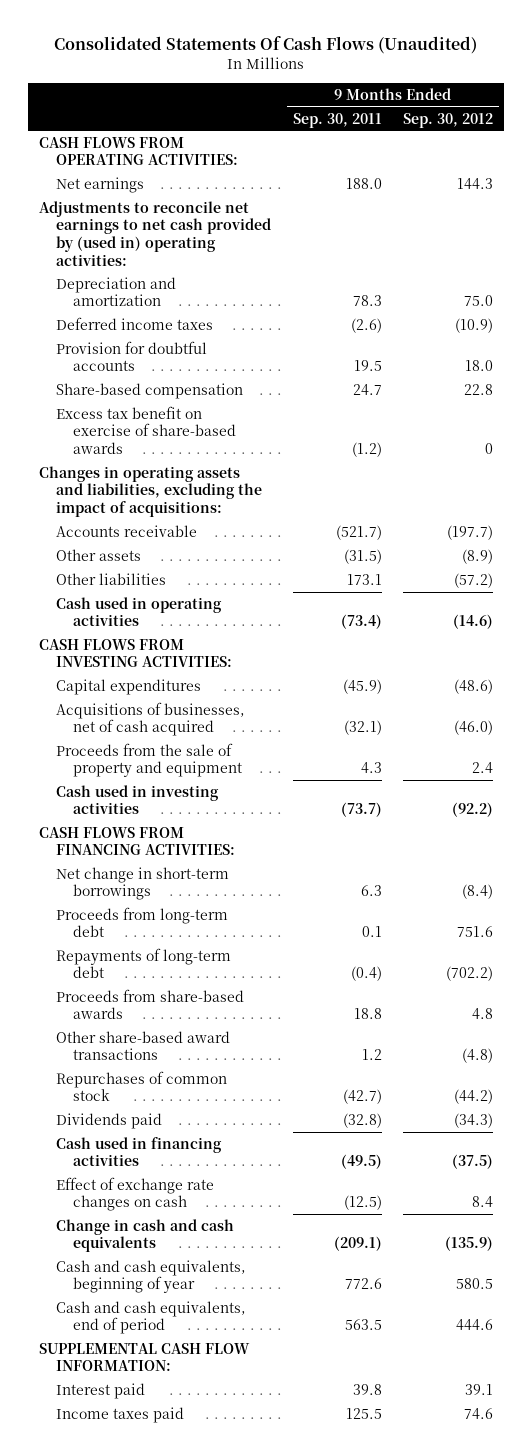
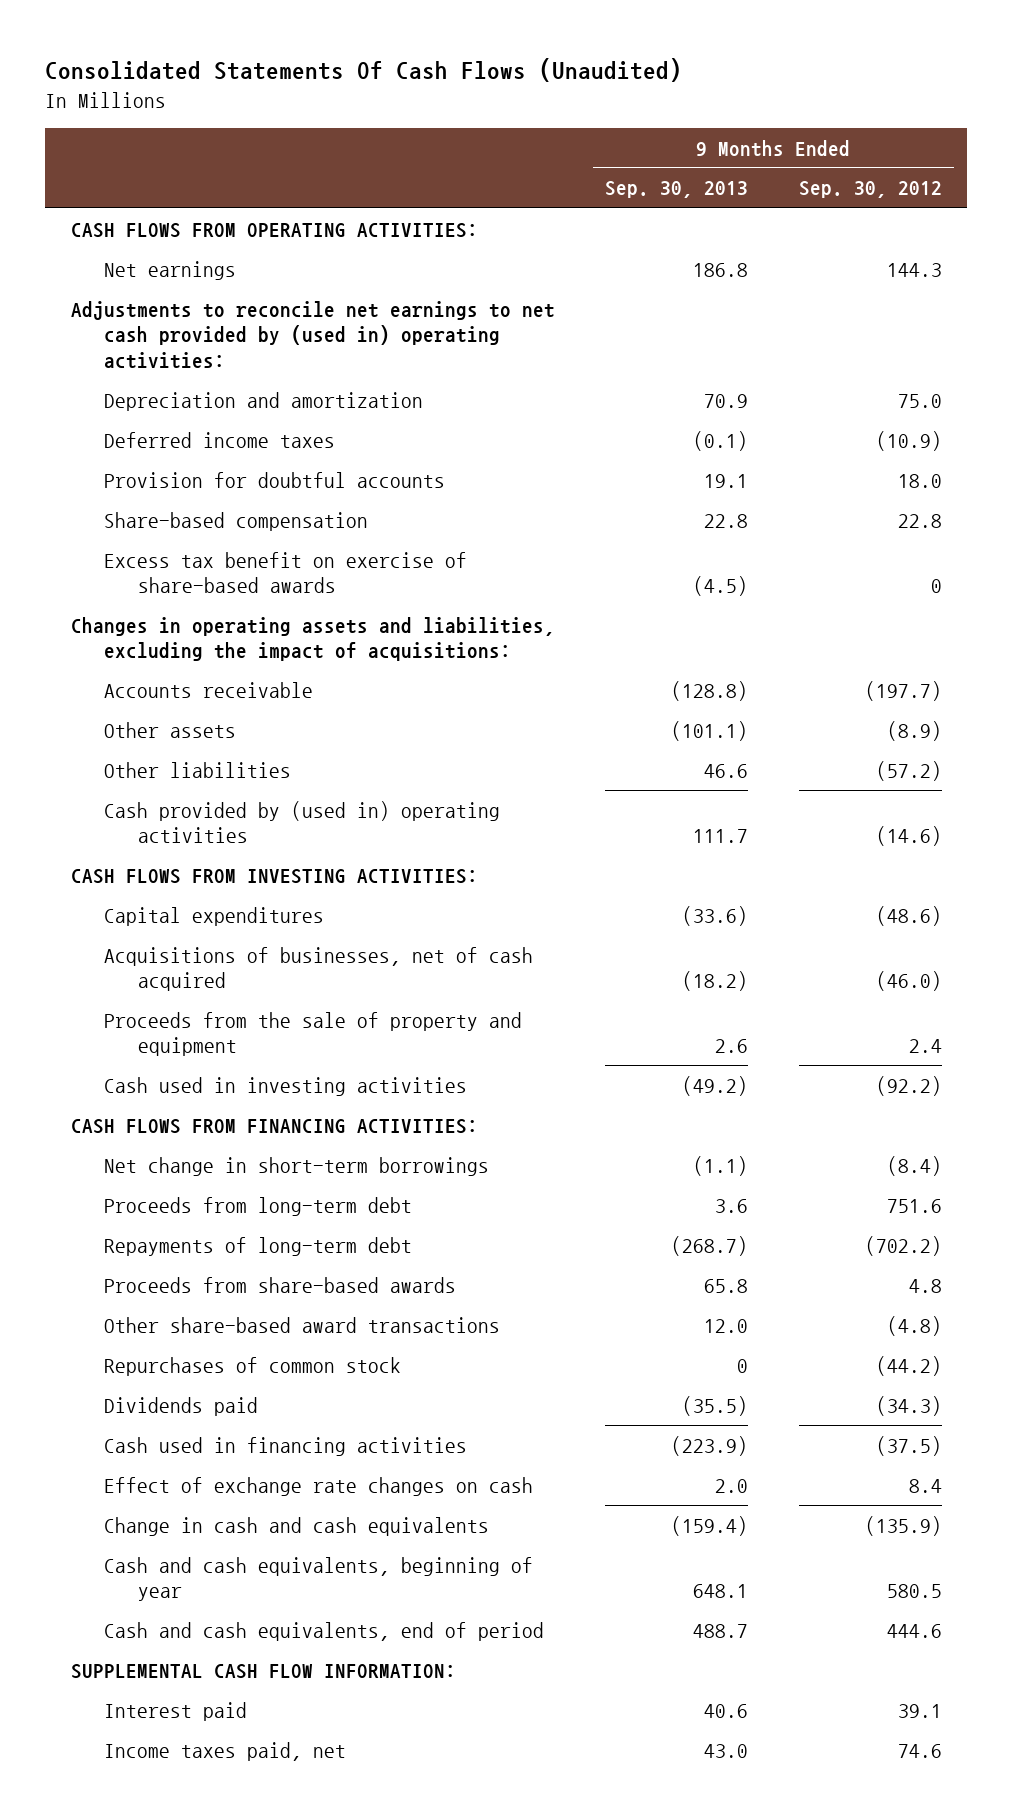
[292,112,382,128] Sep. 30, 2011 -> none
none -> [605,181,749,199] Sep. 30, 2013
[55,596,222,627] Cash used in operating activities -> [104,800,501,844] Cash provided by (used in) operating activities
[55,1406,184,1423] Income taxes paid -> [104,1741,347,1761] Income taxes paid, net

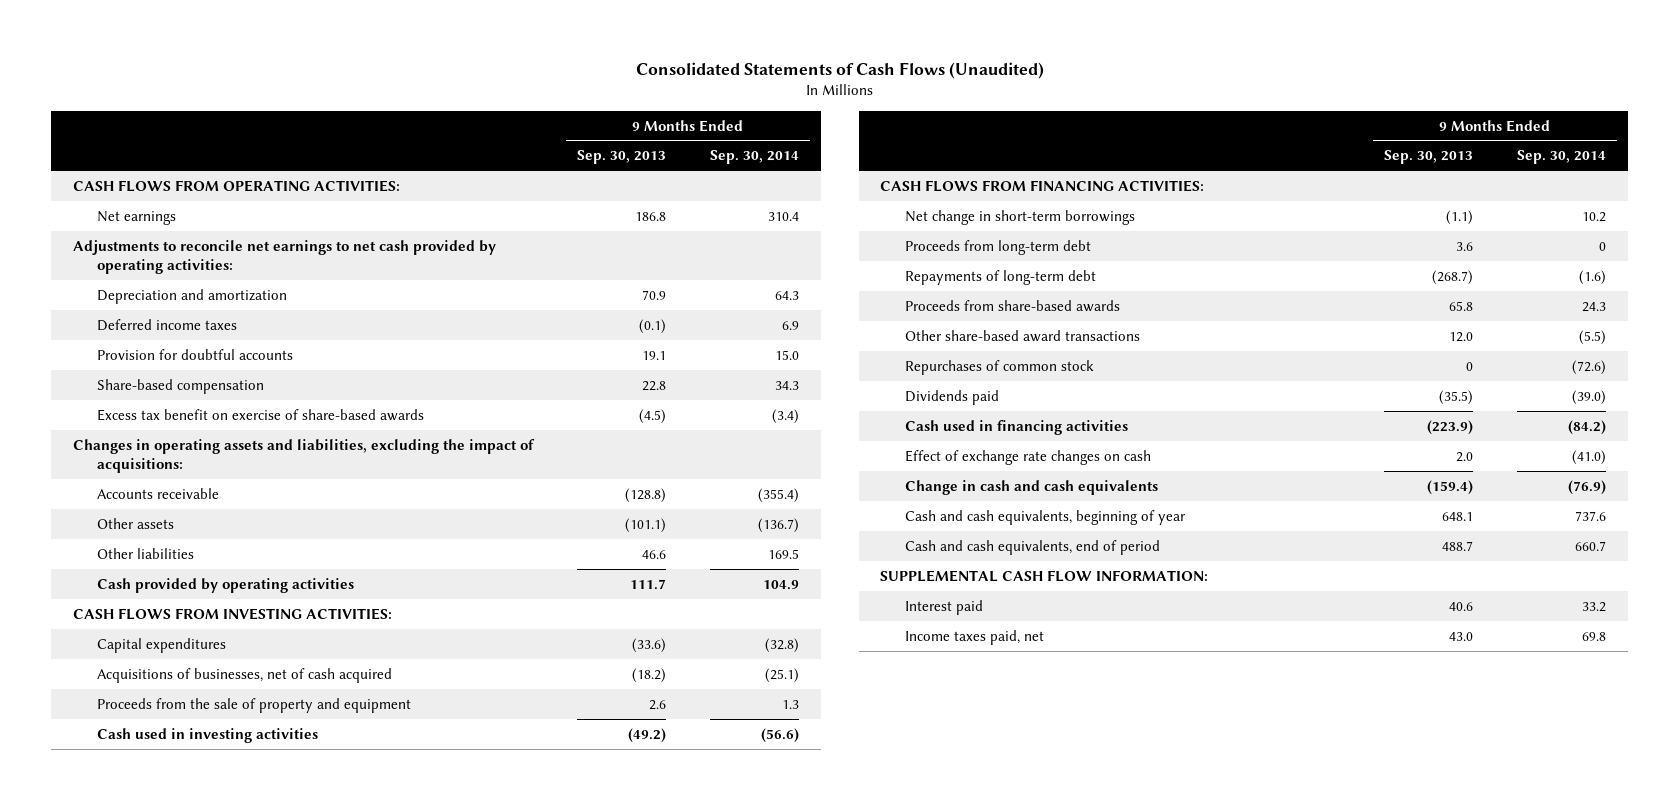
[45,58,683,83] Consolidated Statements Of Cash Flows (Unaudited) -> [635,61,1044,79] Consolidated Statements of Cash Flows (Unaudited)
[798,181,942,199] Sep. 30, 2012 -> none
none -> [709,150,799,165] Sep. 30, 2014
[70,300,555,369] Adjustments to reconcile net earnings to net cash provided by (used in) operating activities: -> [73,239,497,275] Adjustments to reconcile net earnings to net cash provided by operating activities:
[104,800,501,844] Cash provided by (used in) operating activities -> [97,577,355,593] Cash provided by operating activities

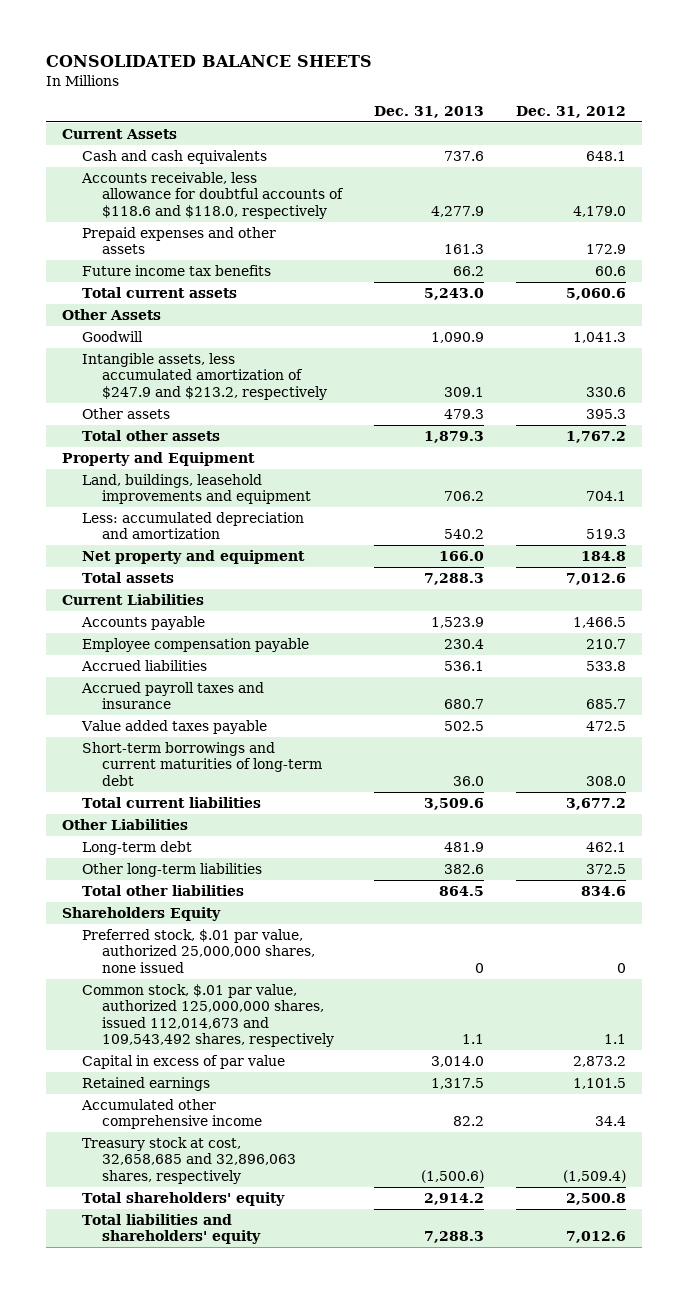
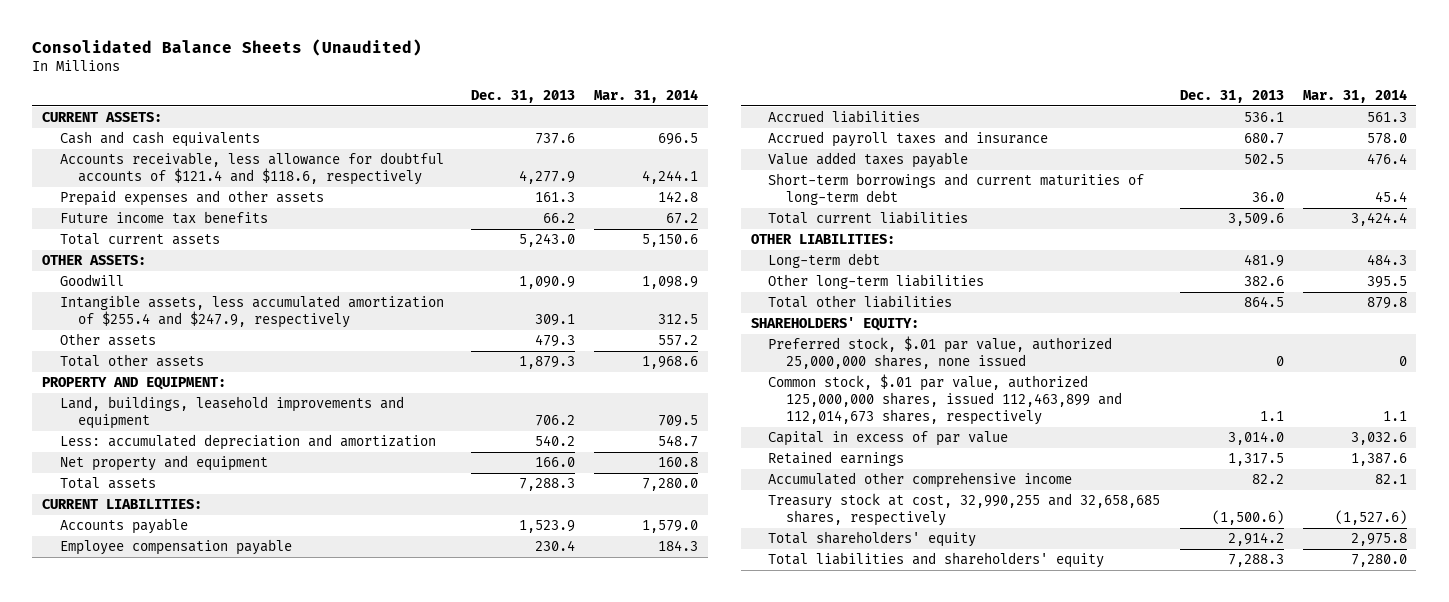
[45,55,372,68] CONSOLIDATED BALANCE SHEETS -> [32,39,423,57] Consolidated Balance Sheets (Unaudited)
[516,105,627,118] Dec. 31, 2012 -> none
none -> [594,88,699,103] Mar. 31, 2014
[61,129,177,140] Current Assets -> [42,112,163,123] CURRENT ASSETS:
[81,172,345,219] Accounts receivable, less allowance for doubtful accounts of $118.6 and $118.0, respectively -> [59,152,444,186] Accounts receivable, less allowance for doubtful accounts of $121.4 and $118.6, respectively
[61,309,161,321] Other Assets -> [42,255,147,266] OTHER ASSETS:
[82,353,328,400] Intangible assets, less accumulated amortization of $247.9 and $213.2, respectively -> [59,295,444,329] Intangible assets, less accumulated amortization of $255.4 and $247.9, respectively
[61,452,255,467] Property and Equipment -> [42,377,227,391] PROPERTY AND EQUIPMENT:
[61,594,204,606] Current Liabilities -> [42,499,203,510] CURRENT LIABILITIES:
[61,819,188,831] Other Liabilities -> [750,234,895,245] OTHER LIABILITIES:
[61,907,221,922] Shareholders Equity -> [750,317,919,332] SHAREHOLDERS' EQUITY:
[82,984,335,1048] Common stock, $.01 par value, authorized 125,000,000 shares, issued 112,014,673 and 109,543,492 shares, respectively -> [768,374,1123,426] Common stock, $.01 par value, authorized 125,000,000 shares, issued 112,463,899 and 112,014,673 shares, respectively
[82,1137,297,1184] Treasury stock at cost, 32,658,685 and 32,896,063 shares, respectively -> [768,493,1161,527] Treasury stock at cost, 32,990,255 and 32,658,685 shares, respectively

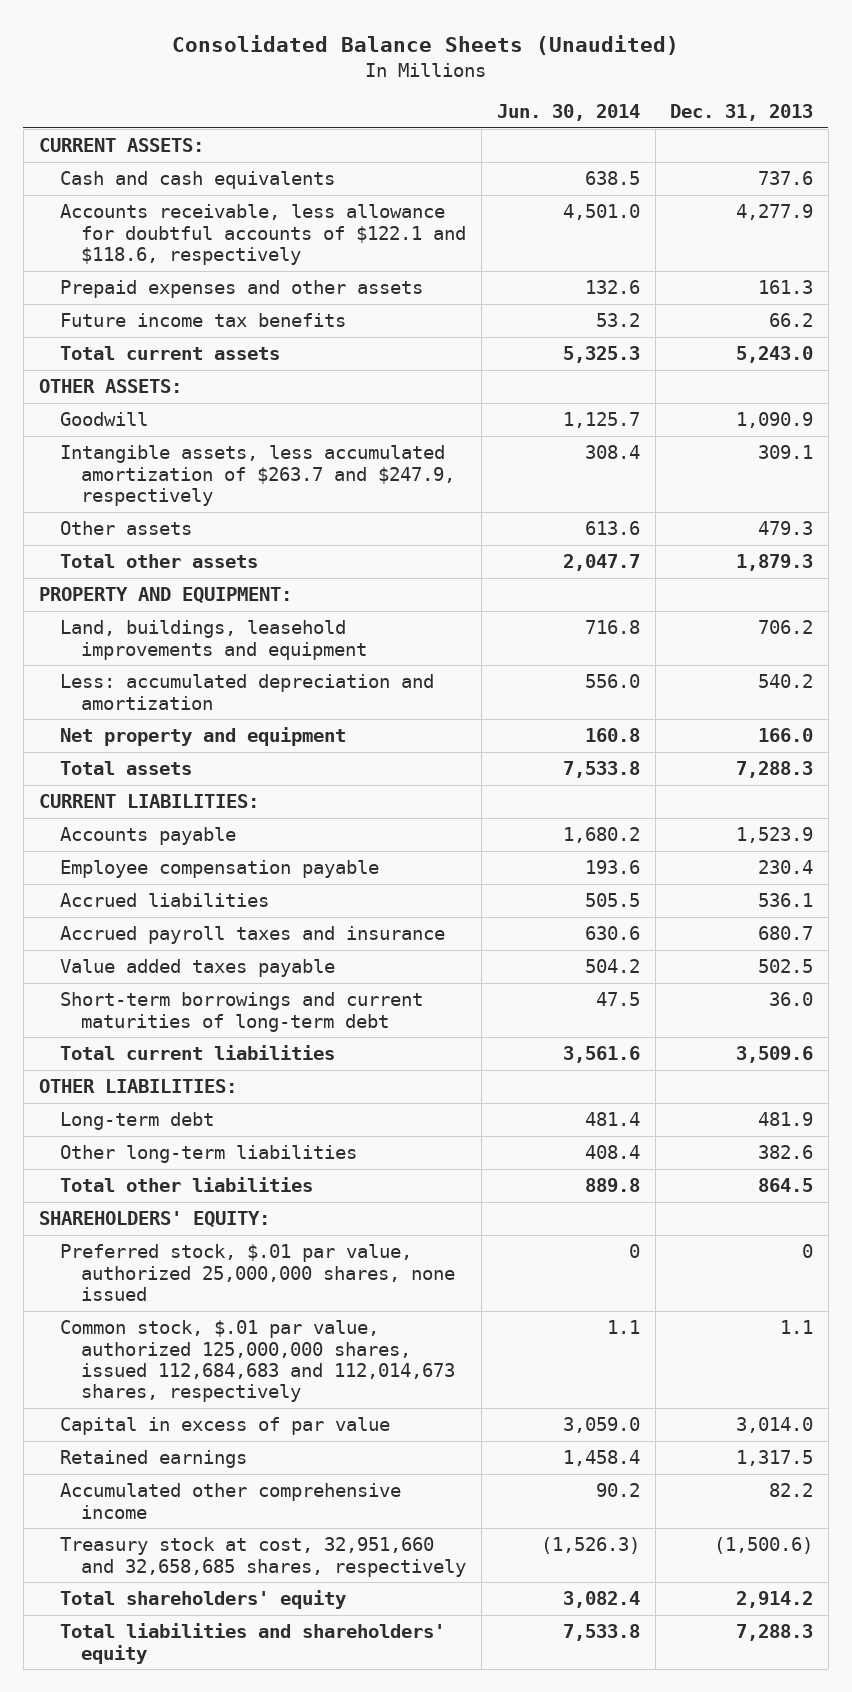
[594,88,699,103] Mar. 31, 2014 -> none
none -> [496,104,640,122] Jun. 30, 2014
[59,152,444,186] Accounts receivable, less allowance for doubtful accounts of $121.4 and $118.6, respectively -> [59,204,467,265] Accounts receivable, less allowance for doubtful accounts of $122.1 and $118.6, respectively
[59,295,444,329] Intangible assets, less accumulated amortization of $255.4 and $247.9, respectively -> [59,445,456,506] Intangible assets, less accumulated amortization of $263.7 and $247.9, respectively
[768,374,1123,426] Common stock, $.01 par value, authorized 125,000,000 shares, issued 112,463,899 and 112,014,673 shares, respectively -> [59,1320,456,1403] Common stock, $.01 par value, authorized 125,000,000 shares, issued 112,684,683 and 112,014,673 shares, respectively
[768,493,1161,527] Treasury stock at cost, 32,990,255 and 32,658,685 shares, respectively -> [59,1537,467,1577] Treasury stock at cost, 32,951,660 and 32,658,685 shares, respectively

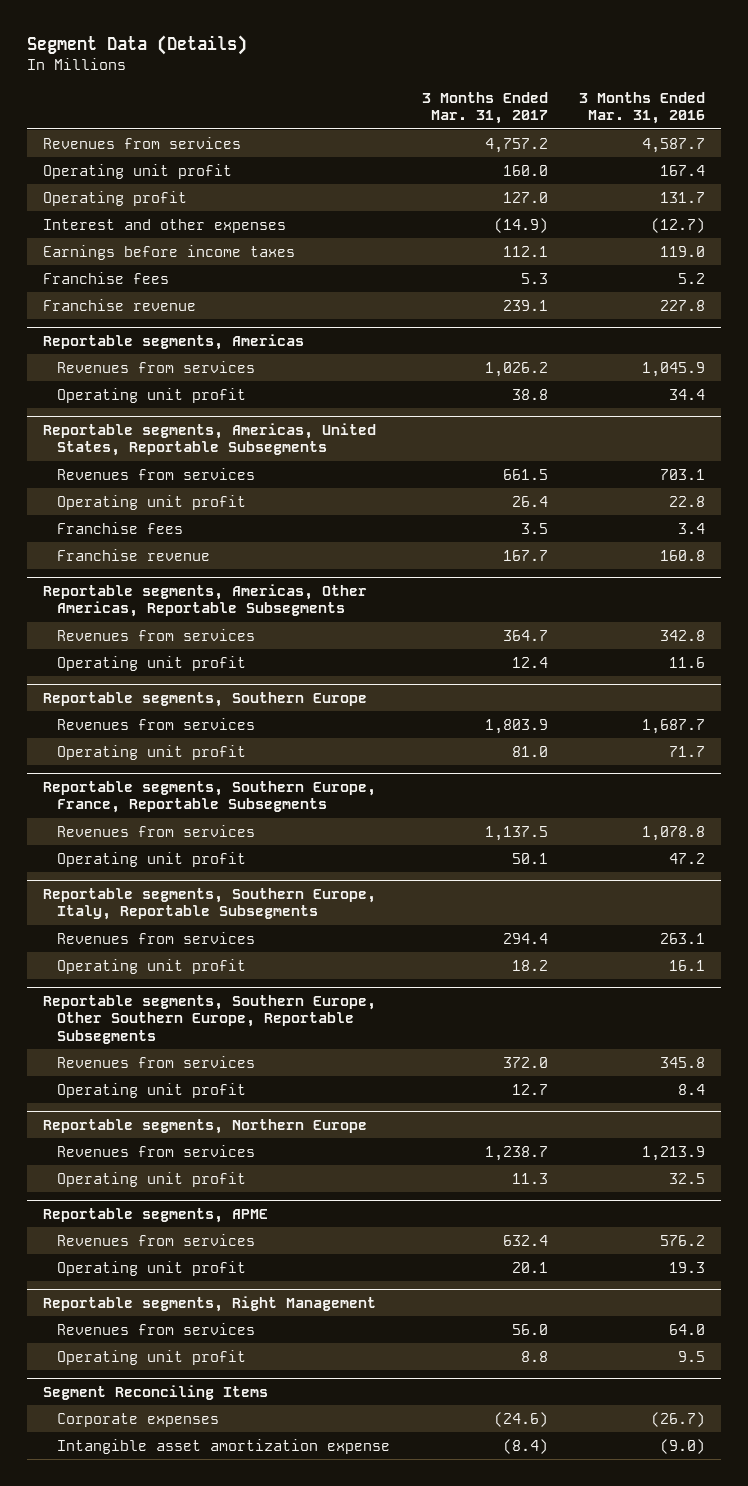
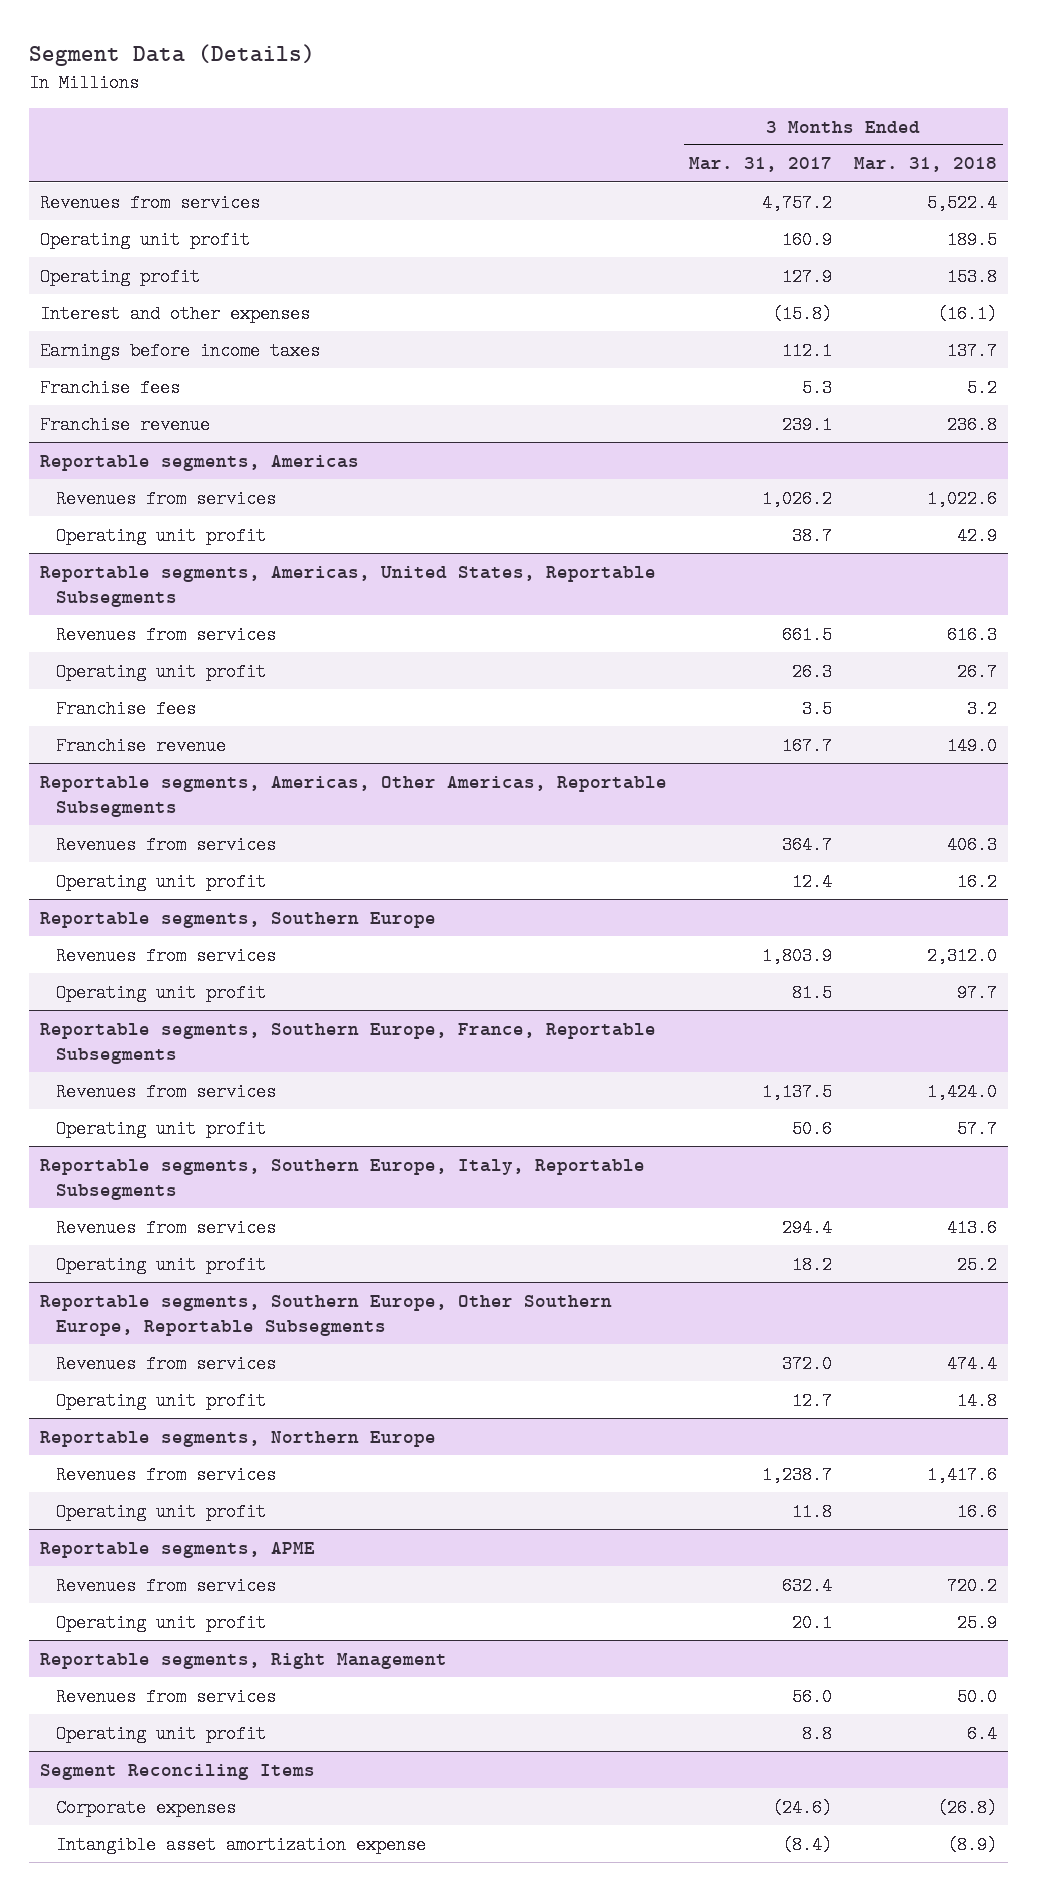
[578,92,705,125] 3 Months Ended Mar. 31, 2016 -> none
none -> [854,157,998,173] Mar. 31, 2018
[502,164,548,176] 160.0 -> [782,230,833,249] 160.9
[502,191,548,203] 127.0 -> [782,267,833,286] 127.9
[493,217,548,233] (14.9) -> [772,304,833,323] (15.8)
[511,388,548,400] 38.8 -> [792,526,833,545] 38.7
[511,495,548,507] 26.4 -> [792,662,833,681] 26.3
[511,745,548,757] 81.0 -> [792,983,833,1002] 81.5
[511,852,548,864] 50.1 -> [792,1119,833,1138] 50.6
[511,1172,548,1184] 11.3 -> [792,1502,833,1521] 11.8

